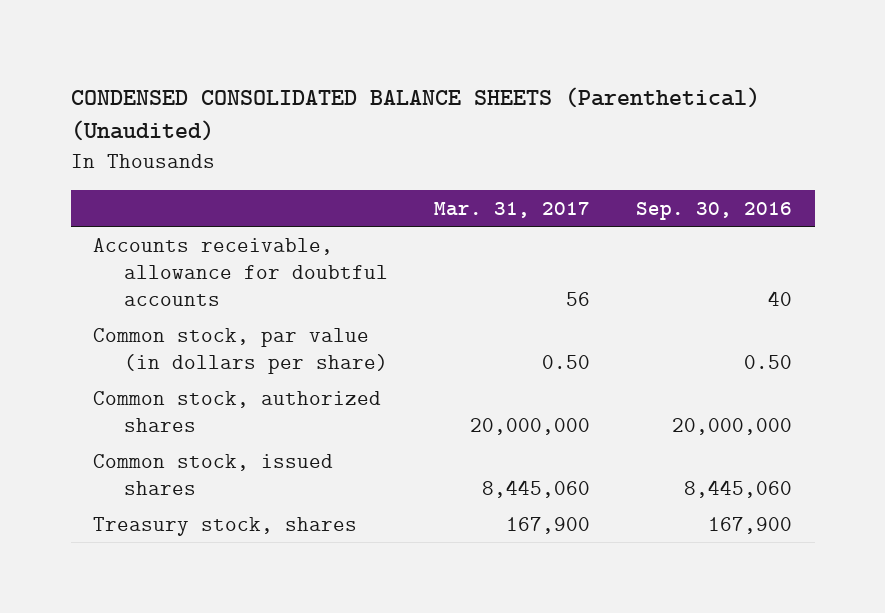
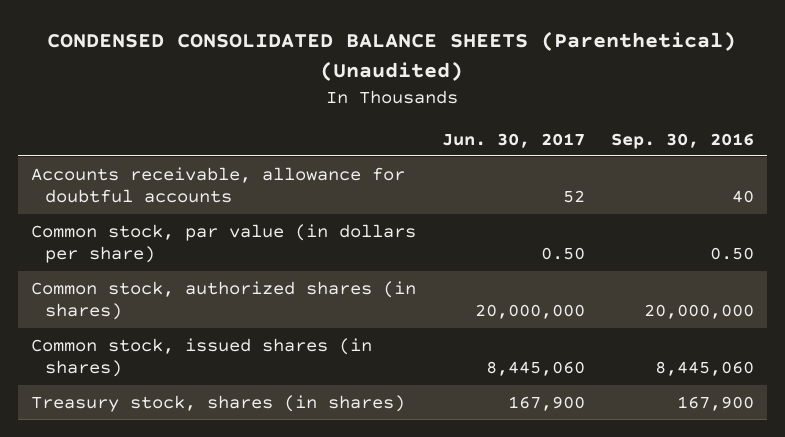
[433,201,590,218] Mar. 31, 2017 -> none
none -> [441,132,585,148] Jun. 30, 2017
[93,390,382,432] Common stock, authorized shares -> [30,280,416,321] Common stock, authorized shares (in shares)
[93,453,334,495] Common stock, issued shares -> [30,337,372,378] Common stock, issued shares (in shares)
[93,516,358,536] Treasury stock, shares -> [30,394,405,412] Treasury stock, shares (in shares)

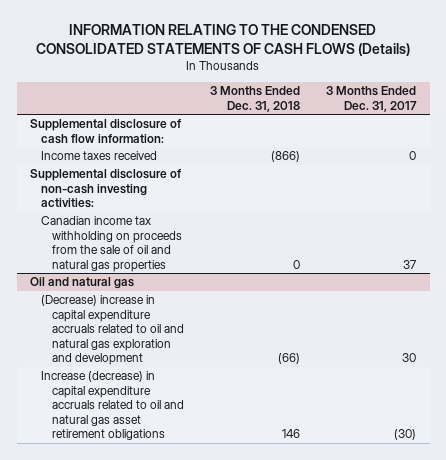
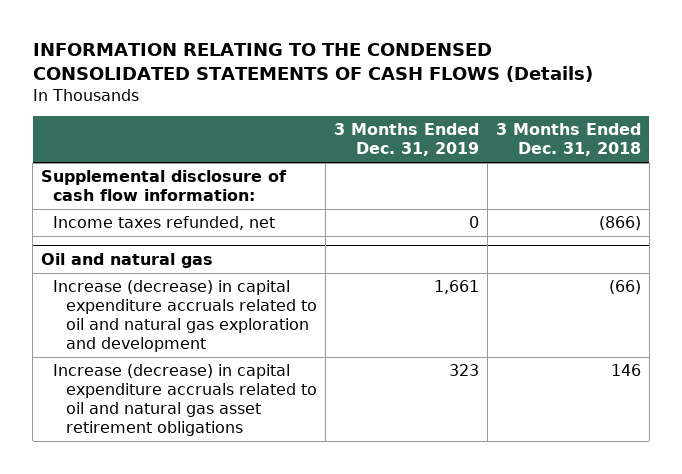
[326,86,418,112] 3 Months Ended Dec. 31, 2017 -> none
none -> [333,123,479,156] 3 Months Ended Dec. 31, 2019
[29,169,181,209] Supplemental disclosure of non-cash investing activities: -> none
[40,216,182,272] Canadian income tax withholding on proceeds from the sale of oil and natural gas properties -> none
[40,151,157,161] Income taxes received -> [53,216,276,231] Income taxes refunded, net
[40,295,184,366] (Decrease) increase in capital expenditure accruals related to oil and natural gas exploration and development -> [53,280,317,352] Increase (decrease) in capital expenditure accruals related to oil and natural gas exploration and development

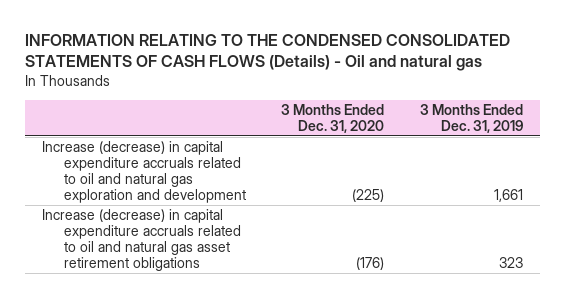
[32,43,593,82] INFORMATION RELATING TO THE CONDENSED CONSOLIDATED STATEMENTS OF CASH FLOWS (Details) -> [24,34,510,72] INFORMATION RELATING TO THE CONDENSED CONSOLIDATED STATEMENTS OF CASH FLOWS (Details) - Oil and natural gas
[495,123,641,156] 3 Months Ended Dec. 31, 2018 -> none
none -> [281,103,385,133] 3 Months Ended Dec. 31, 2020
[41,170,288,202] Supplemental disclosure of cash flow information: -> none
[53,216,276,231] Income taxes refunded, net -> none
[41,252,214,268] Oil and natural gas -> none

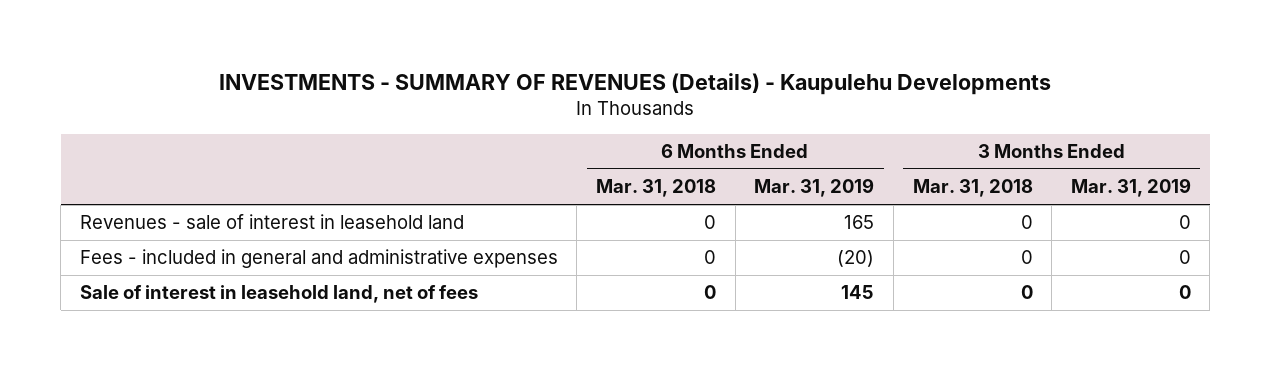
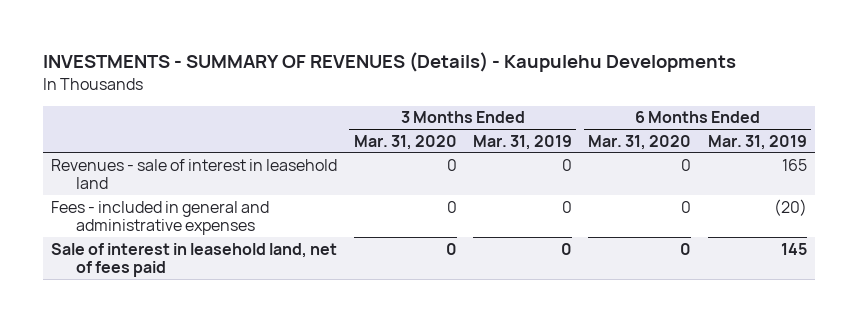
[596,179,717,198] Mar. 31, 2018 -> none
[912,179,1033,198] Mar. 31, 2018 -> none
none -> [353,134,457,150] Mar. 31, 2020
none -> [588,134,692,150] Mar. 31, 2020
[79,285,478,304] Sale of interest in leasehold land, net of fees -> [51,242,338,278] Sale of interest in leasehold land, net of fees paid

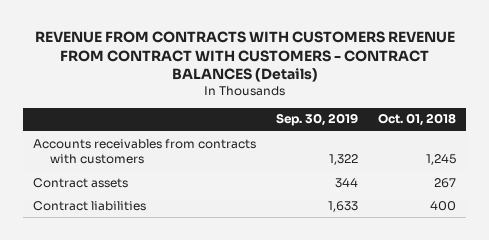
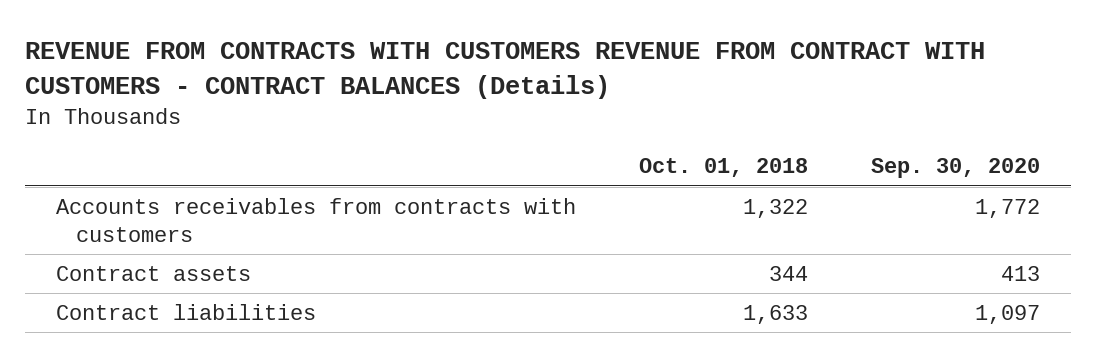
[276,113,359,127] Sep. 30, 2019 -> none
none -> [870,158,1040,179] Sep. 30, 2020
[425,154,456,166] 1,245 -> [742,199,808,219] 1,322
[433,177,456,188] 267 -> [768,266,808,282] 344
[429,200,456,211] 400 -> [742,305,808,325] 1,633

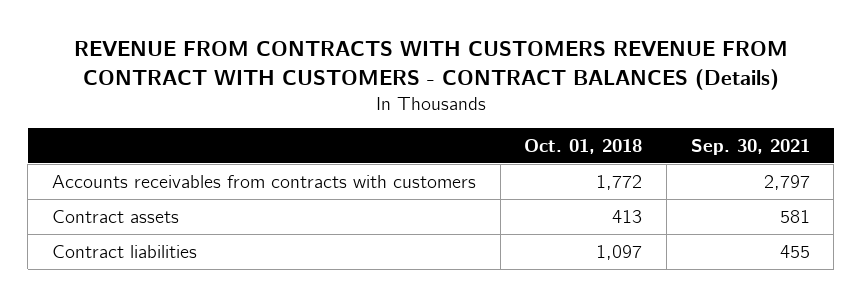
[870,158,1040,179] Sep. 30, 2020 -> none
none -> [690,138,810,155] Sep. 30, 2021
[742,199,808,219] 1,322 -> [596,174,643,190] 1,772
[768,266,808,282] 344 -> [612,209,643,223] 413
[742,305,808,325] 1,633 -> [596,244,643,260] 1,097

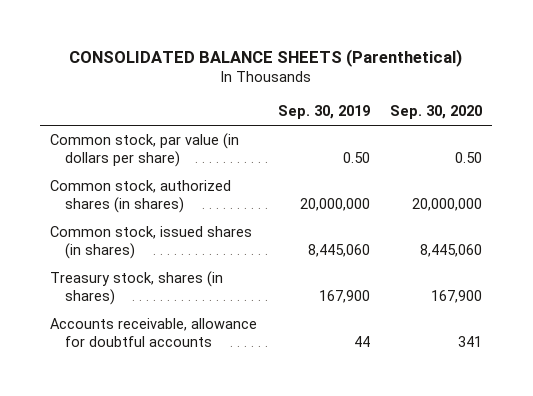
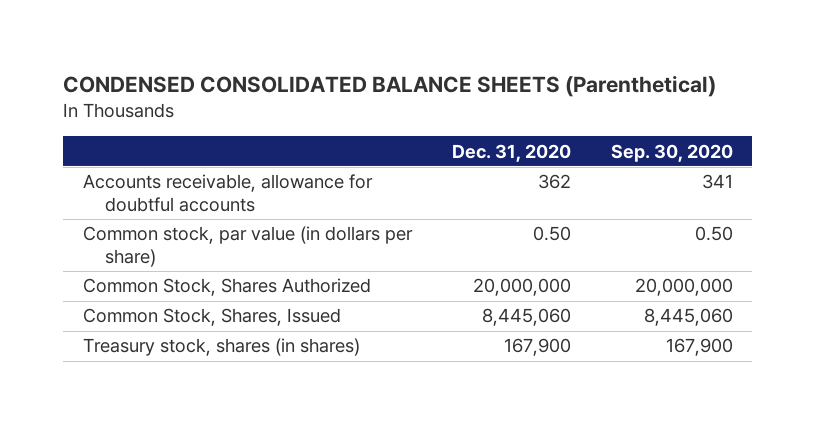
[69,48,463,67] CONSOLIDATED BALANCE SHEETS (Parenthetical) -> [63,75,717,98] CONDENSED CONSOLIDATED BALANCE SHEETS (Parenthetical)
[277,104,370,119] Sep. 30, 2019 -> none
none -> [451,143,571,162] Dec. 31, 2020
[50,318,258,347] Accounts receivable, allowance for doubtful accounts -> [82,174,373,212] Accounts receivable, allowance for doubtful accounts
[50,180,232,213] Common stock, authorized shares (in shares) -> [82,278,371,297] Common Stock, Shares Authorized
[50,226,253,259] Common stock, issued shares (in shares) -> [82,308,341,327] Common Stock, Shares, Issued

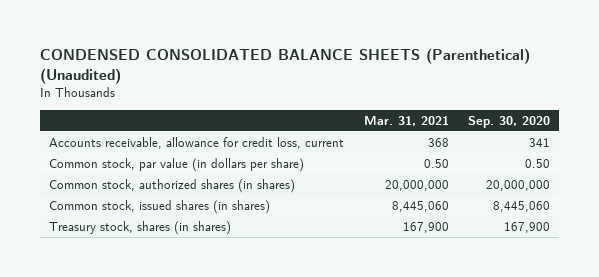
[63,75,717,98] CONDENSED CONSOLIDATED BALANCE SHEETS (Parenthetical) -> [39,47,530,84] CONDENSED CONSOLIDATED BALANCE SHEETS (Parenthetical) (Unaudited)
[451,143,571,162] Dec. 31, 2020 -> none
none -> [363,115,449,126] Mar. 31, 2021
[82,174,373,212] Accounts receivable, allowance for doubtful accounts -> [49,137,345,150] Accounts receivable, allowance for credit loss, current
[82,278,371,297] Common Stock, Shares Authorized -> [49,179,296,194] Common stock, authorized shares (in shares)
[82,308,341,327] Common Stock, Shares, Issued -> [49,200,271,215] Common stock, issued shares (in shares)

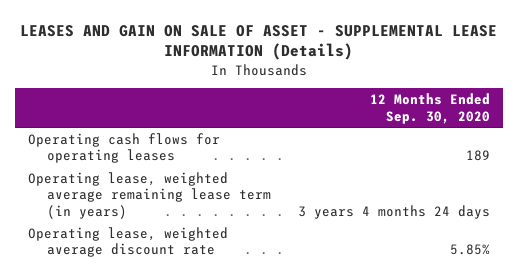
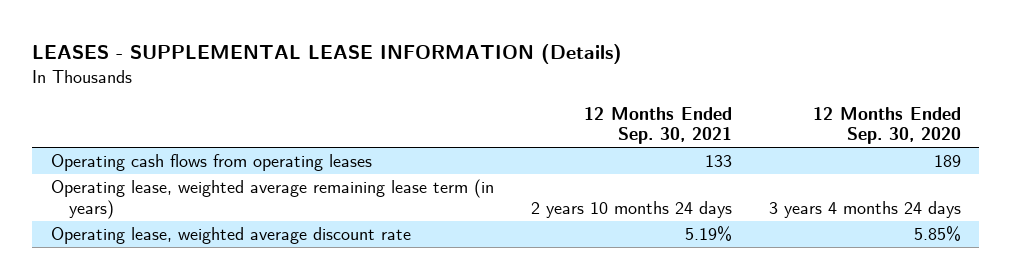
[19,24,497,61] LEASES AND GAIN ON SALE OF ASSET - SUPPLEMENTAL LEASE INFORMATION (Details) -> [32,44,623,65] LEASES - SUPPLEMENTAL LEASE INFORMATION (Details)
none -> [583,106,732,145] 12 Months Ended Sep. 30, 2021
[27,133,220,164] Operating cash flows for operating leases -> [50,154,372,172] Operating cash flows from operating leases

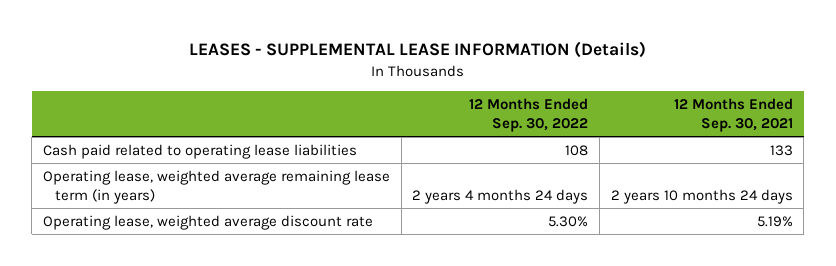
[812,106,961,145] 12 Months Ended Sep. 30, 2020 -> none
none -> [469,97,589,132] 12 Months Ended Sep. 30, 2022
[50,154,372,172] Operating cash flows from operating leases -> [43,143,358,159] Cash paid related to operating lease liabilities

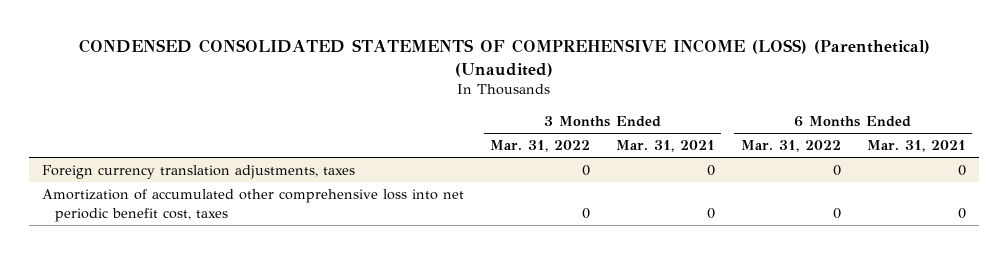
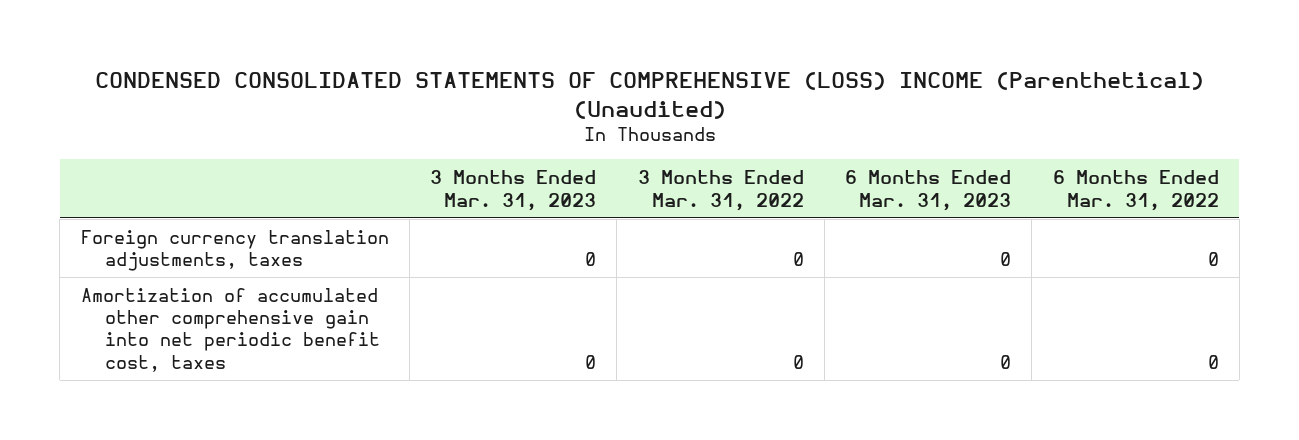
[78,38,930,77] CONDENSED CONSOLIDATED STATEMENTS OF COMPREHENSIVE INCOME (LOSS) (Parenthetical) (Unaudited) -> [94,72,1204,119] CONDENSED CONSOLIDATED STATEMENTS OF COMPREHENSIVE (LOSS) INCOME (Parenthetical) (Unaudited)
[615,140,715,153] Mar. 31, 2021 -> none
[866,140,966,153] Mar. 31, 2021 -> none
none -> [430,170,597,211] 3 Months Ended Mar. 31, 2023
none -> [845,170,1012,211] 6 Months Ended Mar. 31, 2023
[42,189,465,222] Amortization of accumulated other comprehensive loss into net periodic benefit cost, taxes -> [80,287,381,372] Amortization of accumulated other comprehensive gain into net periodic benefit cost, taxes

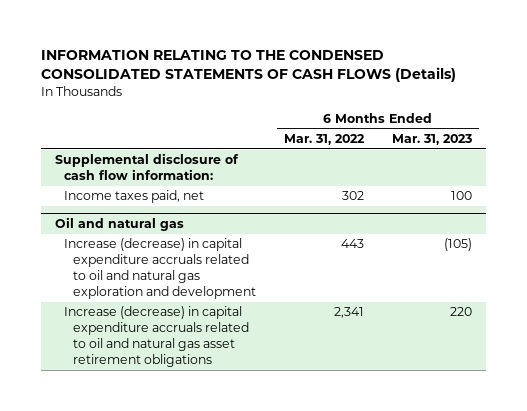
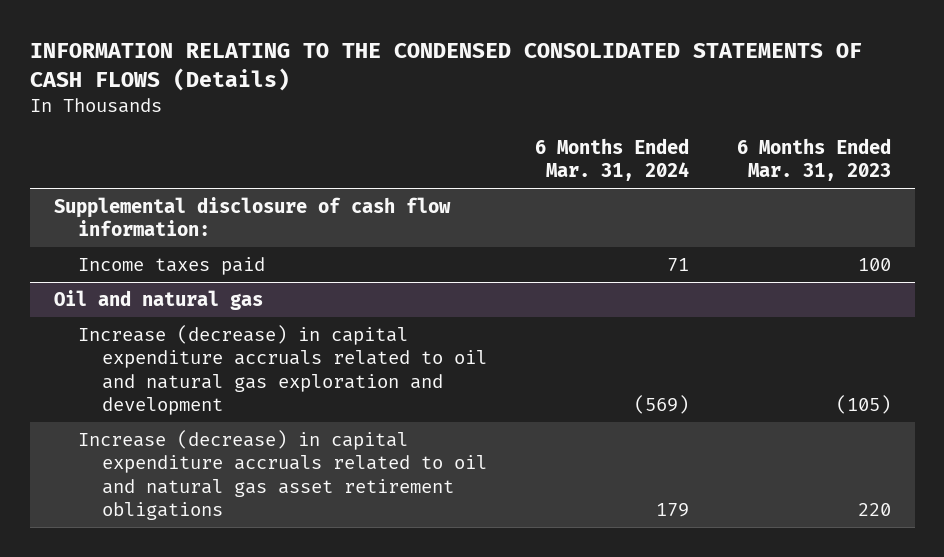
[283,134,365,146] Mar. 31, 2022 -> none
none -> [534,137,689,182] 6 Months Ended Mar. 31, 2024
[63,190,204,204] Income taxes paid, net -> [77,256,265,275] Income taxes paid

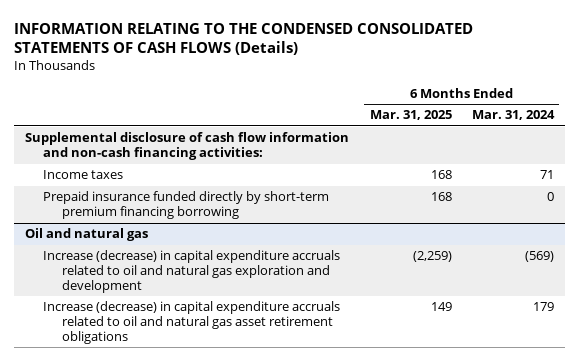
[736,137,891,182] 6 Months Ended Mar. 31, 2023 -> none
none -> [369,110,452,121] Mar. 31, 2025
[53,196,451,237] Supplemental disclosure of cash flow information: -> [24,132,349,161] Supplemental disclosure of cash flow information and non-cash financing activities:
[77,256,265,275] Income taxes paid -> [43,170,124,180] Income taxes
none -> [43,191,330,220] Prepaid insurance funded directly by short-term premium financing borrowing

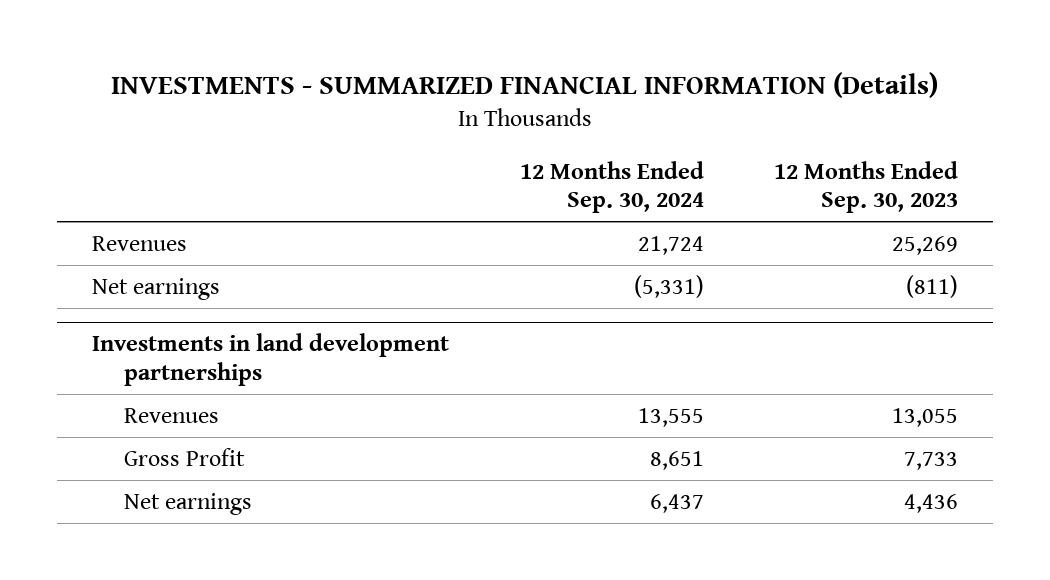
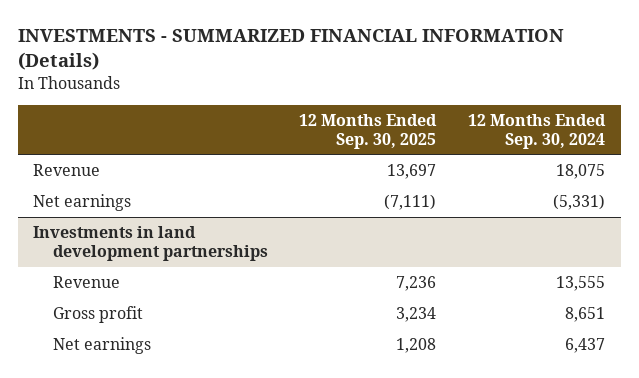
[773,160,958,214] 12 Months Ended Sep. 30, 2023 -> none
none -> [299,113,438,149] 12 Months Ended Sep. 30, 2025
[92,235,188,251] Revenues -> none
none -> [33,164,101,177] Revenue
[123,407,219,423] Revenues -> [52,276,120,289] Revenue
[123,447,245,466] Gross Profit -> [52,306,143,324] Gross profit

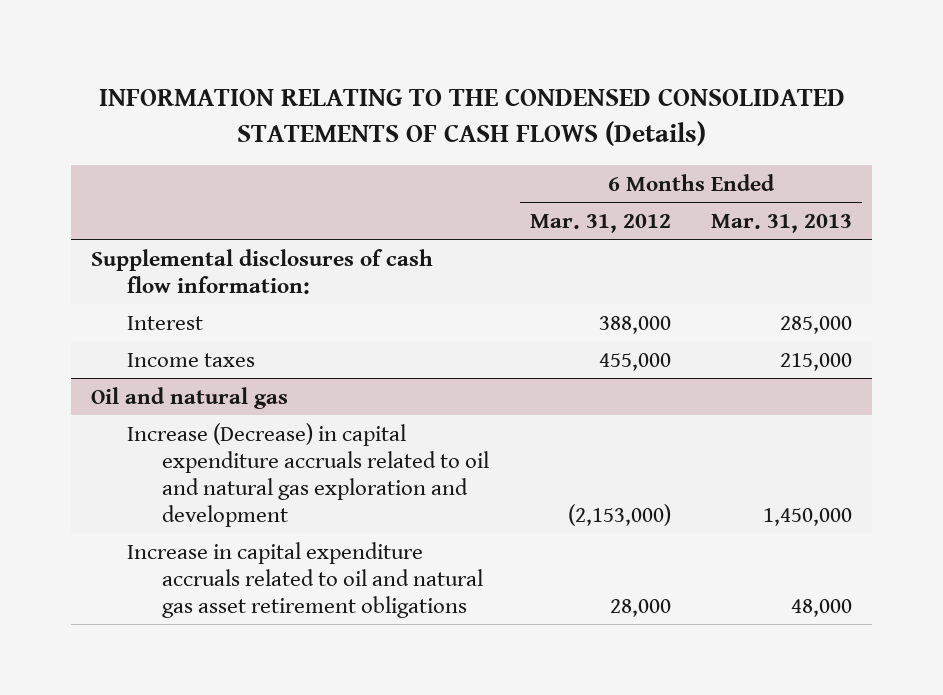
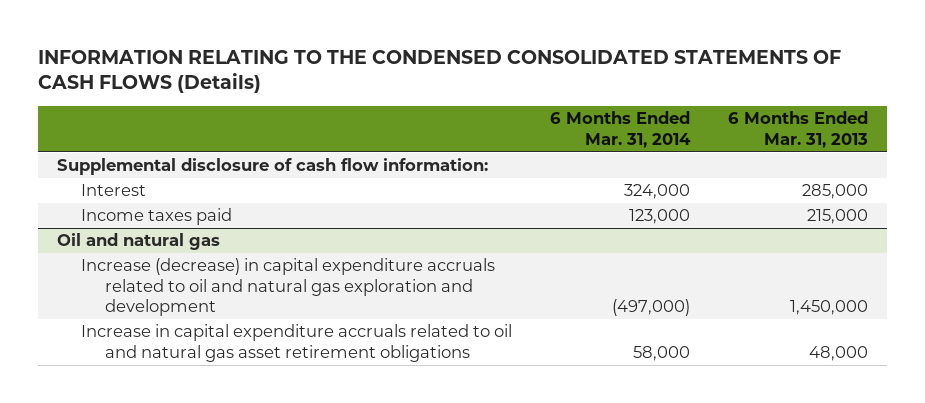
[529,213,671,233] Mar. 31, 2012 -> none
none -> [549,111,691,148] 6 Months Ended Mar. 31, 2014
[91,248,434,294] Supplemental disclosures of cash flow information: -> [57,158,489,176] Supplemental disclosure of cash flow information:
[126,352,255,367] Income taxes -> [81,208,233,226] Income taxes paid
[126,422,490,527] Increase (Decrease) in capital expenditure accruals related to oil and natural gas exploration and development -> [81,258,496,317] Increase (decrease) in capital expenditure accruals related to oil and natural gas exploration and development

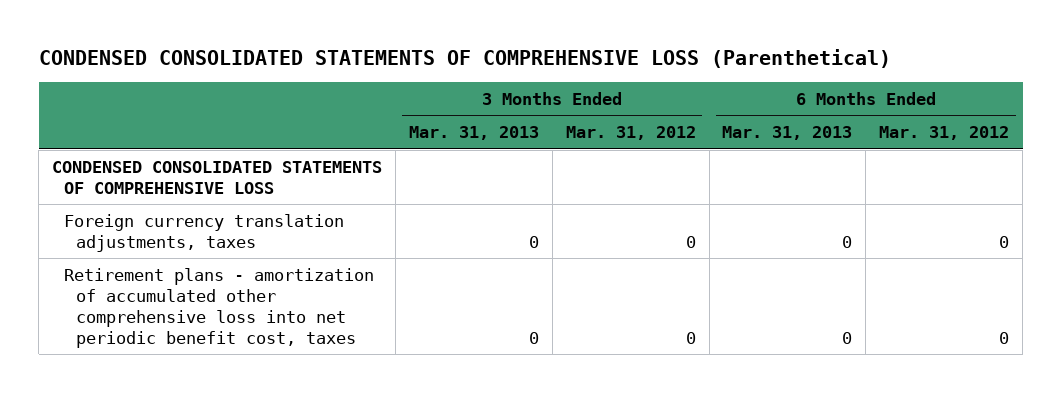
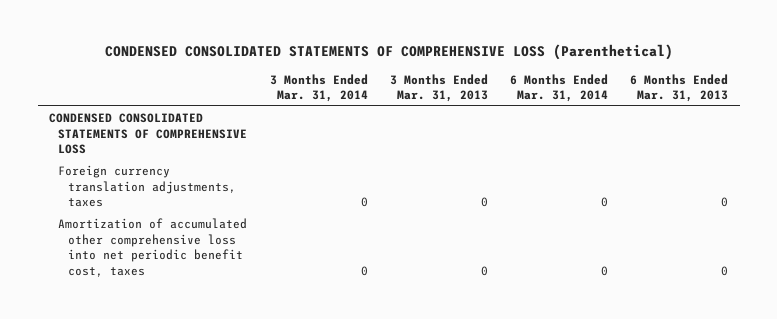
[565,126,696,141] Mar. 31, 2012 -> none
[879,126,1010,141] Mar. 31, 2012 -> none
none -> [269,73,368,103] 3 Months Ended Mar. 31, 2014
none -> [510,73,609,103] 6 Months Ended Mar. 31, 2014
[64,267,375,348] Retirement plans - amortization of accumulated other comprehensive loss into net periodic benefit cost, taxes -> [58,218,248,277] Amortization of accumulated other comprehensive loss into net periodic benefit cost, taxes

